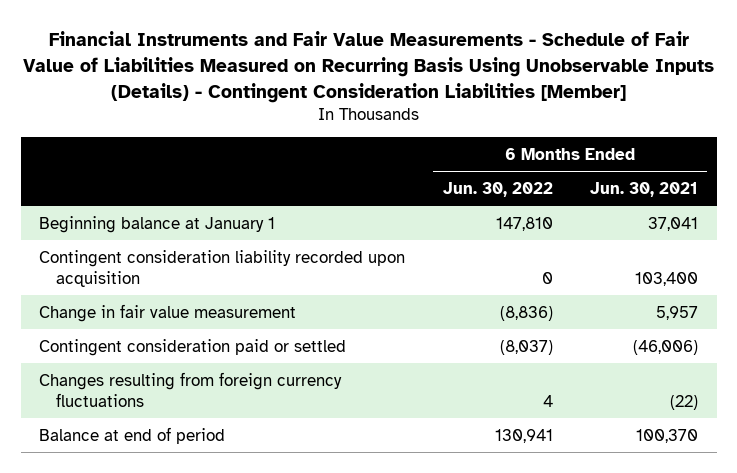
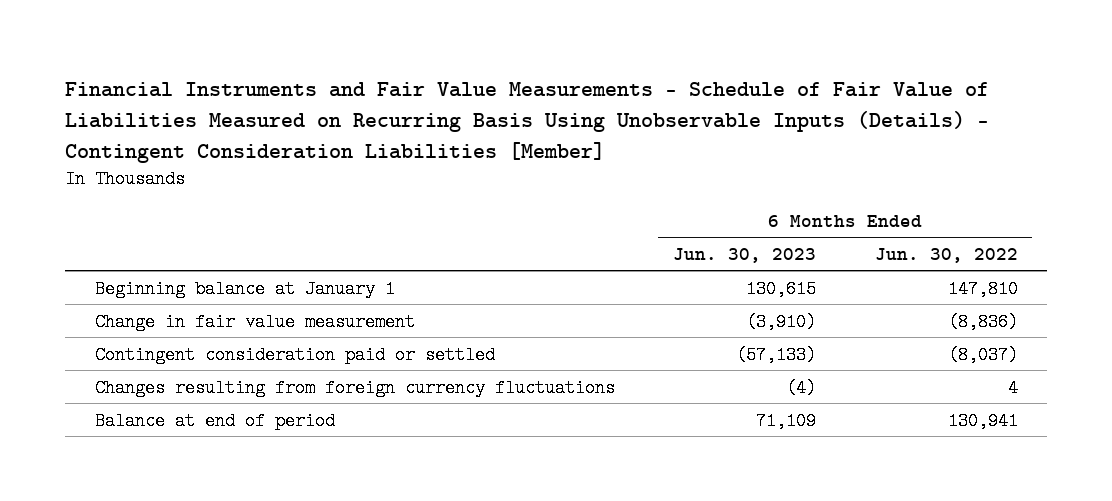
[589,181,698,197] Jun. 30, 2021 -> none
none -> [673,247,817,263] Jun. 30, 2023
[39,249,406,287] Contingent consideration liability recorded upon acquisition -> none

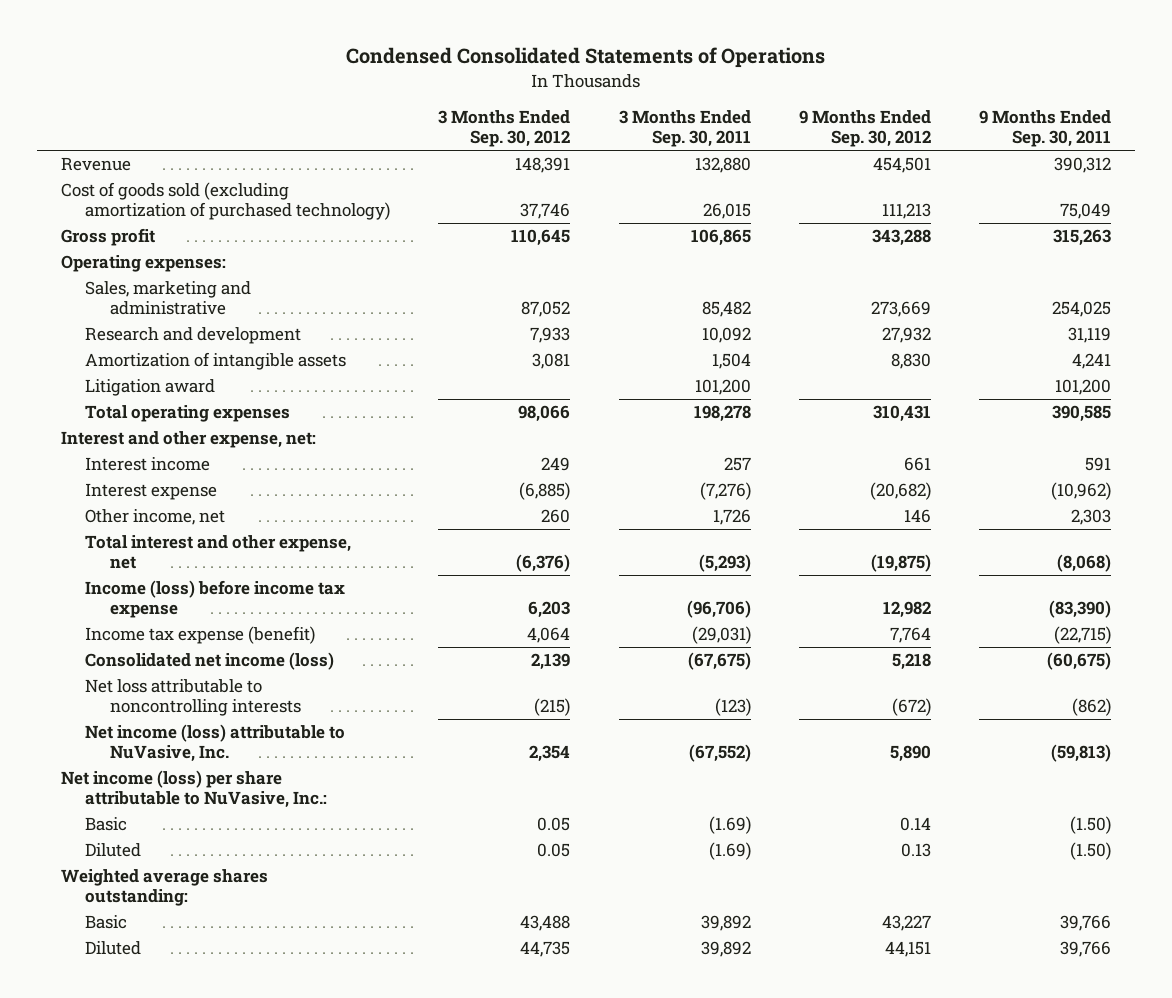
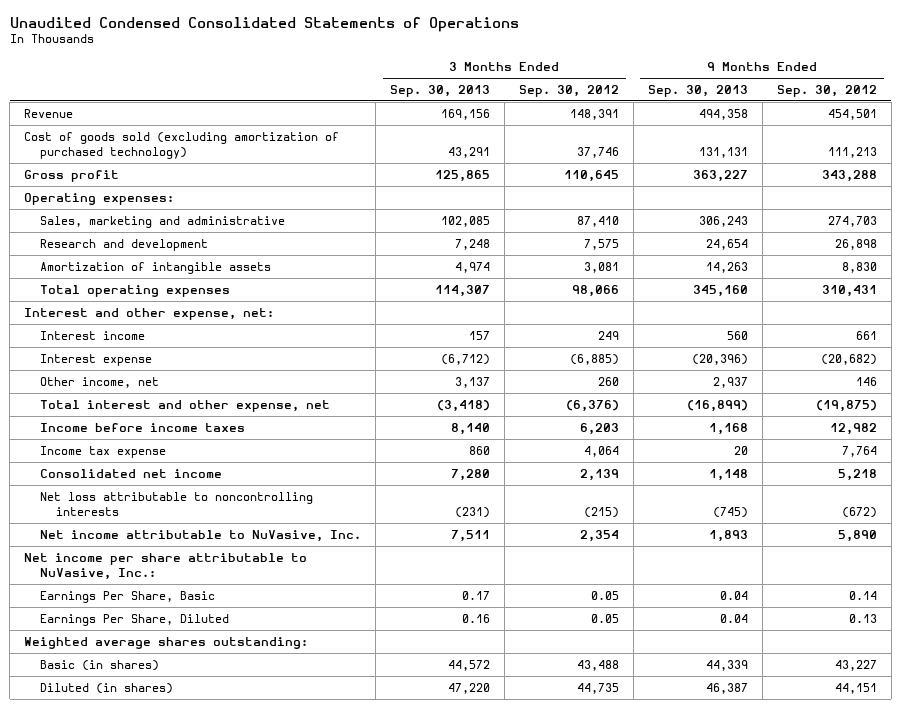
[345,47,825,69] Condensed Consolidated Statements of Operations -> [9,16,519,32] Unaudited Condensed Consolidated Statements of Operations
[618,110,751,148] 3 Months Ended Sep. 30, 2011 -> none
[978,110,1111,148] 9 Months Ended Sep. 30, 2011 -> none
none -> [389,84,490,97] Sep. 30, 2013
none -> [647,84,748,97] Sep. 30, 2013
[521,301,571,318] 87,052 -> [576,215,619,227] 87,410
[870,301,931,318] 273,669 -> [827,215,877,227] 274,703
[530,327,571,344] 7,933 -> [583,238,619,250] 7,575
[881,327,931,344] 27,932 -> [834,238,877,250] 26,898
[85,379,216,397] Litigation award -> none
[85,580,346,619] Income (loss) before income tax expense -> [39,422,245,432] Income before income taxes
[85,626,316,645] Income tax expense (benefit) -> [39,445,166,458] Income tax expense
[85,652,335,671] Consolidated net income (loss) -> [39,468,222,478] Consolidated net income
[85,724,346,763] Net income (loss) attributable to NuVasive, Inc. -> [39,529,361,542] Net income attributable to NuVasive, Inc.
[60,770,328,809] Net income (loss) per share attributable to NuVasive, Inc.: -> [24,552,308,580] Net income per share attributable to NuVasive, Inc.:
[85,817,128,832] Basic -> [39,590,215,603] Earnings Per Share, Basic
[85,843,142,858] Diluted -> [39,613,229,626] Earnings Per Share, Diluted
[85,915,128,930] Basic -> [39,659,159,671] Basic (in shares)
[85,941,142,956] Diluted -> [39,682,173,694] Diluted (in shares)

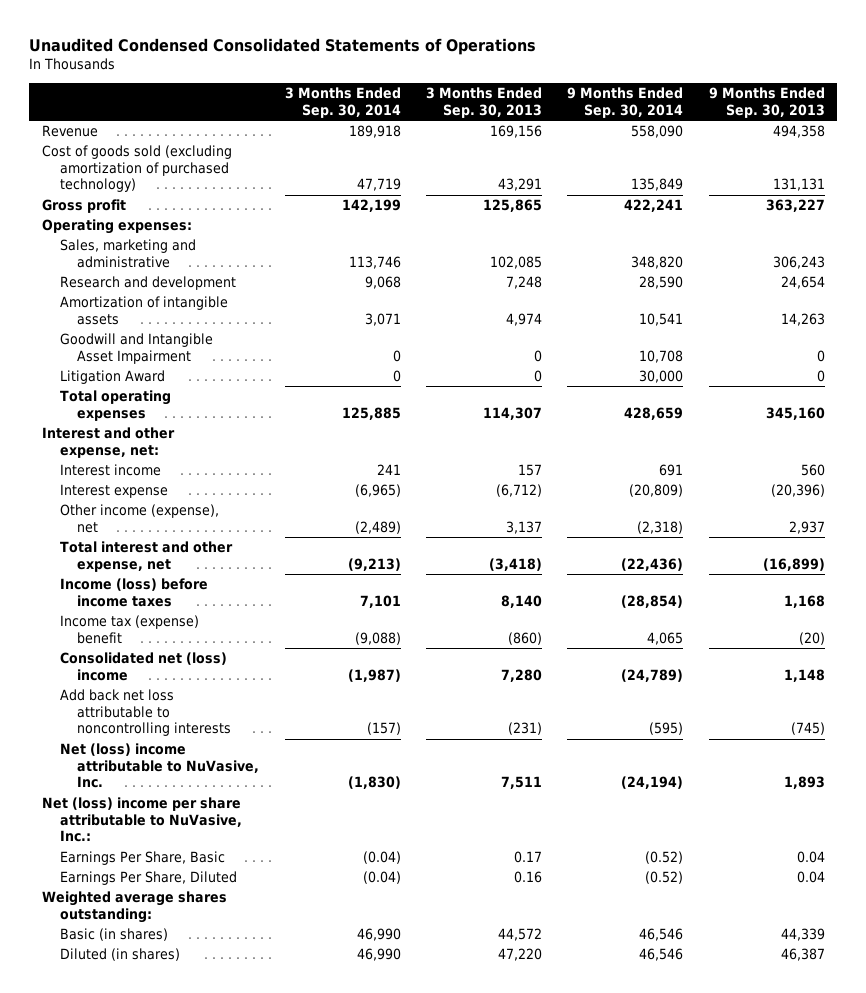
[518,84,619,97] Sep. 30, 2012 -> none
[776,84,877,97] Sep. 30, 2012 -> none
none -> [284,87,401,118] 3 Months Ended Sep. 30, 2014
none -> [567,87,684,118] 9 Months Ended Sep. 30, 2014
none -> [59,333,213,364] Goodwill and Intangible Asset Impairment
none -> [59,370,165,385] Litigation Award
[39,376,159,388] Other income, net -> [59,504,219,533] Other income (expense), net
[39,422,245,432] Income before income taxes -> [59,578,208,607] Income (loss) before income taxes
[39,445,166,458] Income tax expense -> [59,615,199,644] Income tax (expense) benefit
[468,445,490,455] 860 -> [507,631,542,645] (860)
[733,445,748,455] 20 -> [798,631,825,645] (20)
[39,468,222,478] Consolidated net income -> [59,652,227,681] Consolidated net (loss) income
[39,491,313,516] Net loss attributable to noncontrolling interests -> [59,689,232,737] Add back net loss attributable to noncontrolling interests
[39,529,361,542] Net income attributable to NuVasive, Inc. -> [59,743,260,789] Net (loss) income attributable to NuVasive, Inc.
[24,552,308,580] Net income per share attributable to NuVasive, Inc.: -> [41,797,242,843] Net (loss) income per share attributable to NuVasive, Inc.:

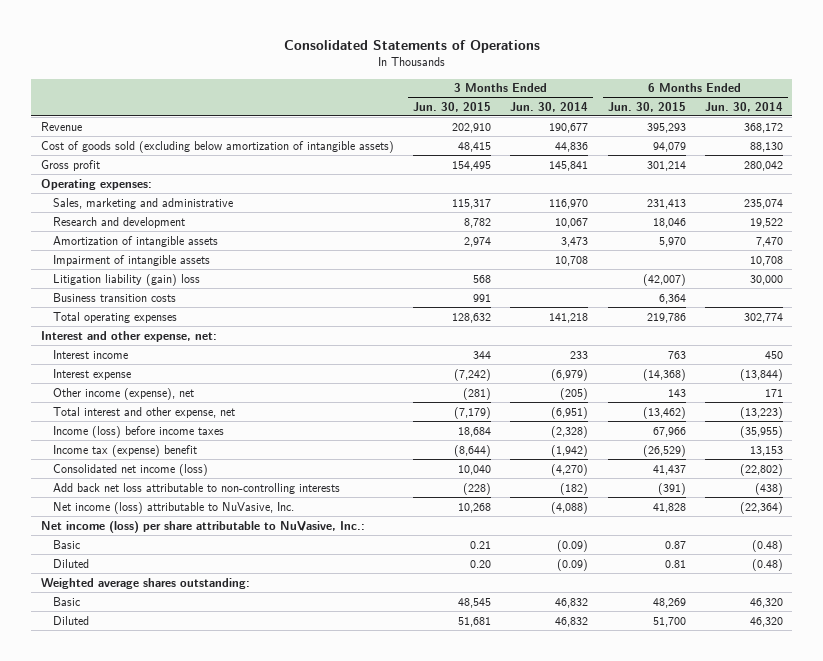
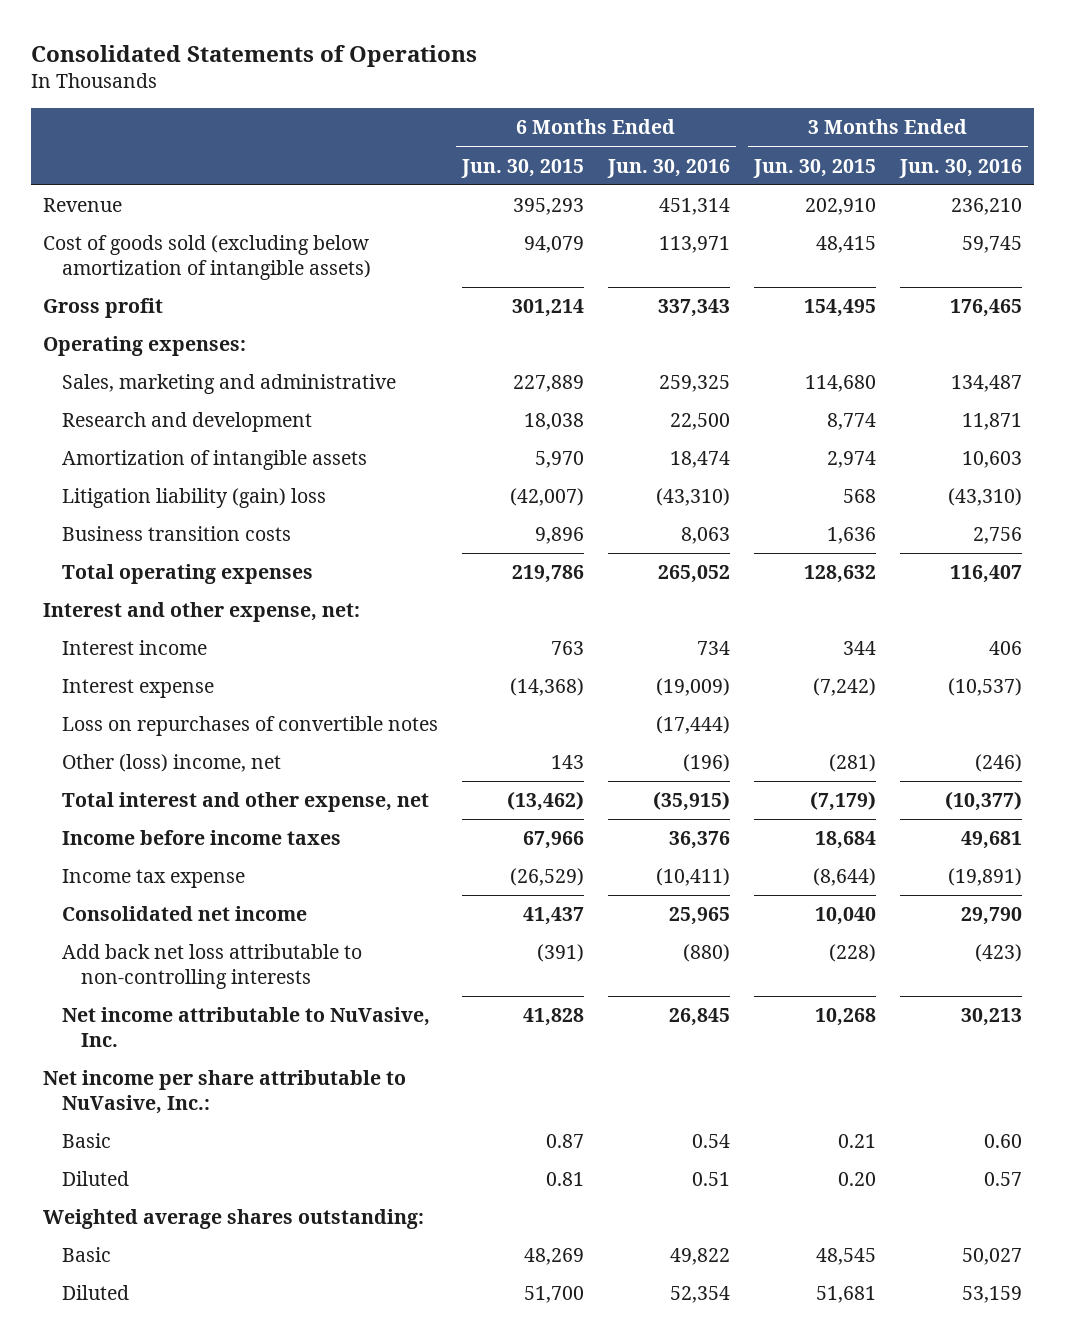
[510,101,589,112] Jun. 30, 2014 -> none
[704,101,783,112] Jun. 30, 2014 -> none
none -> [607,158,731,178] Jun. 30, 2016
none -> [898,158,1022,178] Jun. 30, 2016
[451,198,491,209] 115,317 -> [804,375,876,393] 114,680
[646,198,686,209] 231,413 -> [513,375,585,393] 227,889
[463,217,491,228] 8,782 -> [826,413,876,431] 8,774
[652,217,686,228] 18,046 -> [524,413,585,431] 18,038
[52,254,210,266] Impairment of intangible assets -> none
[472,293,491,302] 991 -> [826,527,876,545] 1,636
[658,293,686,304] 6,364 -> [535,527,585,545] 9,896
none -> [62,716,439,737] Loss on repurchases of convertible notes
[52,387,194,400] Other income (expense), net -> [62,754,282,773] Other (loss) income, net
[52,425,224,438] Income (loss) before income taxes -> [62,830,342,846] Income before income taxes
[52,444,197,457] Income tax (expense) benefit -> [62,869,246,889] Income tax expense
[52,463,208,476] Consolidated net income (loss) -> [62,906,308,922] Consolidated net income
[52,501,294,514] Net income (loss) attributable to NuVasive, Inc. -> [62,1007,431,1047] Net income attributable to NuVasive, Inc.
[40,520,365,533] Net income (loss) per share attributable to NuVasive, Inc.: -> [43,1070,407,1114] Net income per share attributable to NuVasive, Inc.:

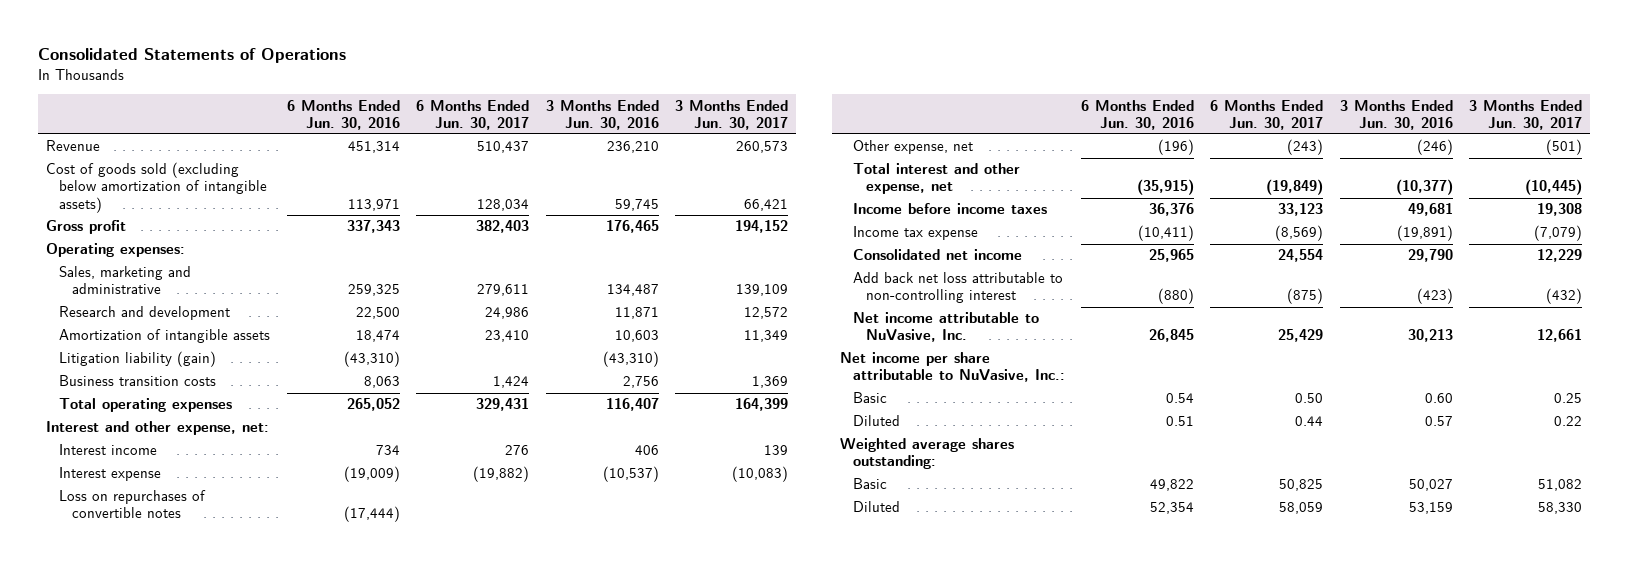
[461,158,585,178] Jun. 30, 2015 -> none
[752,158,876,178] Jun. 30, 2015 -> none
none -> [416,99,530,130] 6 Months Ended Jun. 30, 2017
none -> [674,99,788,130] 3 Months Ended Jun. 30, 2017
[62,488,327,509] Litigation liability (gain) loss -> [59,351,217,368] Litigation liability (gain)
[62,754,282,773] Other (loss) income, net -> [853,140,974,155] Other expense, net
[62,944,363,989] Add back net loss attributable to non-controlling interests -> [853,272,1064,304] Add back net loss attributable to non-controlling interest

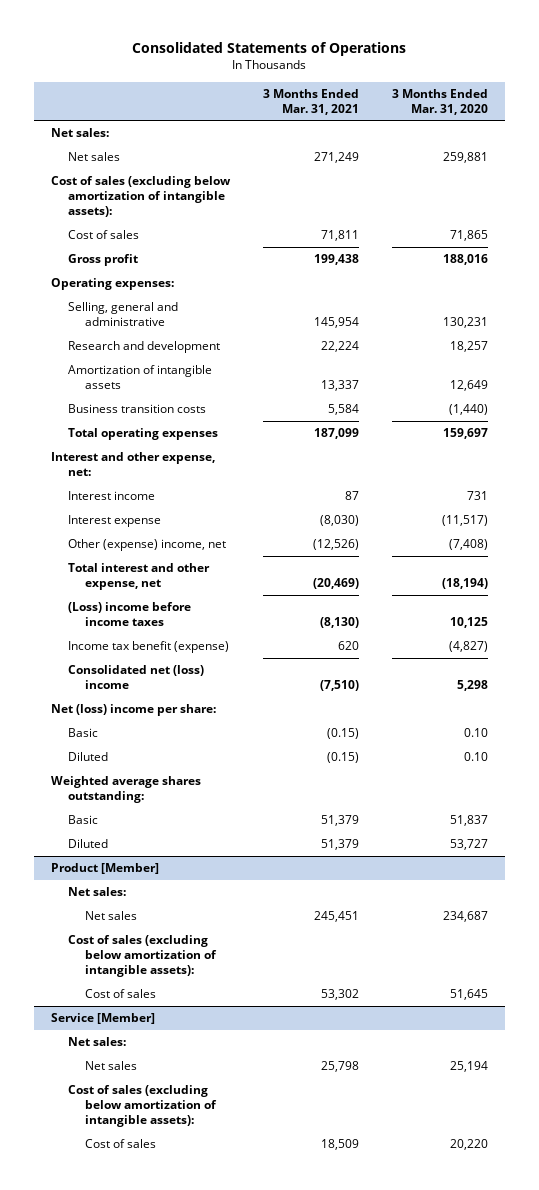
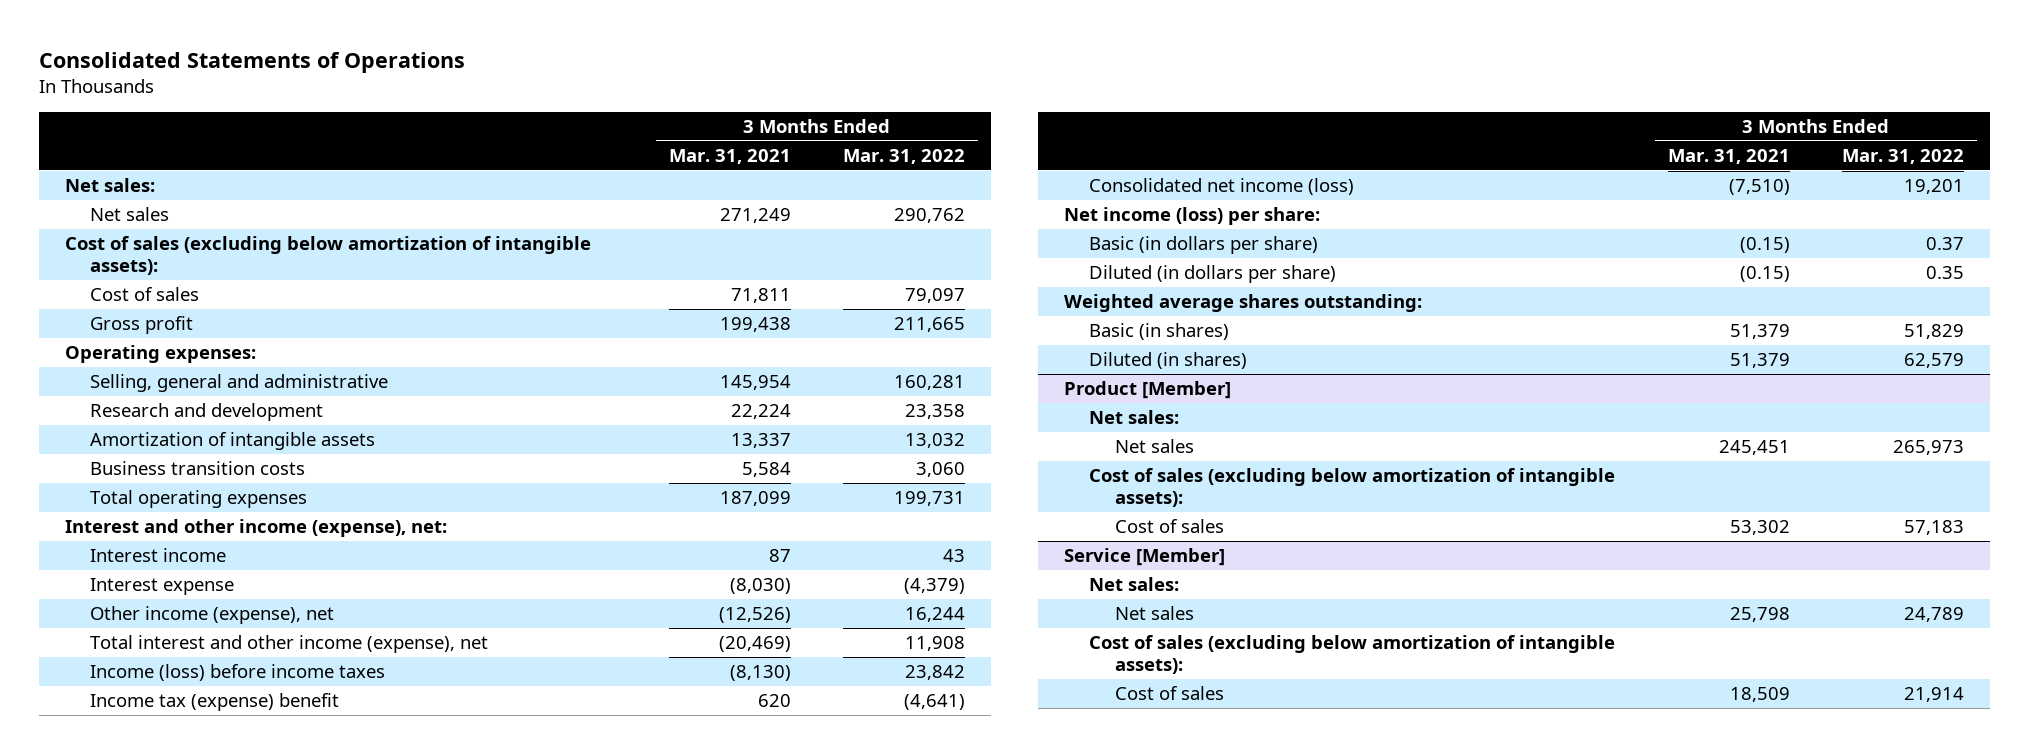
[392,89,489,115] 3 Months Ended Mar. 31, 2020 -> none
none -> [842,148,965,164] Mar. 31, 2022
[50,452,215,477] Interest and other expense, net: -> [64,519,447,538] Interest and other income (expense), net:
[67,539,226,552] Other (expense) income, net -> [90,606,335,625] Other income (expense), net
[67,563,210,591] Total interest and other expense, net -> [90,635,489,654] Total interest and other income (expense), net
[67,602,191,627] (Loss) income before income taxes -> [90,664,386,682] Income (loss) before income taxes
[67,641,229,654] Income tax benefit (expense) -> [90,693,340,712] Income tax (expense) benefit
[67,665,204,690] Consolidated net (loss) income -> [1089,178,1355,196] Consolidated net income (loss)
[50,704,216,717] Net (loss) income per share: -> [1063,207,1320,226] Net income (loss) per share:
[67,728,98,738] Basic -> [1089,236,1319,255] Basic (in dollars per share)
[67,752,108,762] Diluted -> [1089,265,1337,284] Diluted (in dollars per share)
[67,815,98,825] Basic -> [1089,323,1230,341] Basic (in shares)
[67,839,108,849] Diluted -> [1089,352,1248,370] Diluted (in shares)

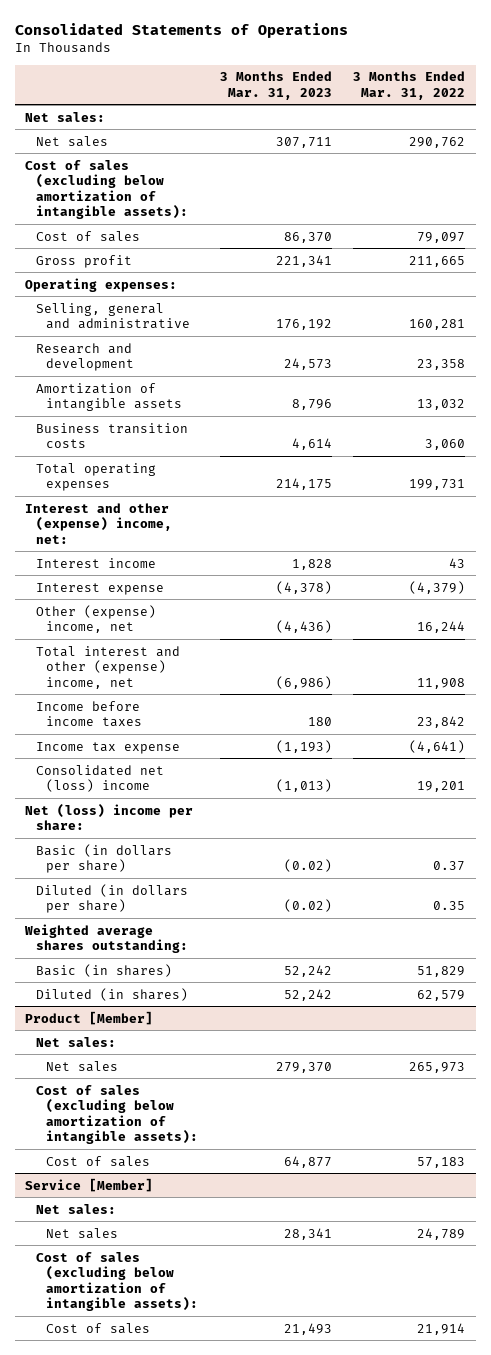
[668,148,791,164] Mar. 31, 2021 -> none
none -> [219,71,332,100] 3 Months Ended Mar. 31, 2023
[64,519,447,538] Interest and other income (expense), net: -> [25,502,172,544] Interest and other (expense) income, net:
[90,606,335,625] Other income (expense), net -> [35,604,156,634] Other (expense) income, net
[90,635,489,654] Total interest and other income (expense), net -> [35,645,180,689] Total interest and other (expense) income, net
[90,664,386,682] Income (loss) before income taxes -> [35,700,143,728] Income before income taxes
[90,693,340,712] Income tax (expense) benefit -> [35,741,180,754] Income tax expense
[1089,178,1355,196] Consolidated net income (loss) -> [35,764,164,793] Consolidated net (loss) income
[1063,207,1320,226] Net income (loss) per share: -> [25,803,194,831] Net (loss) income per share:

